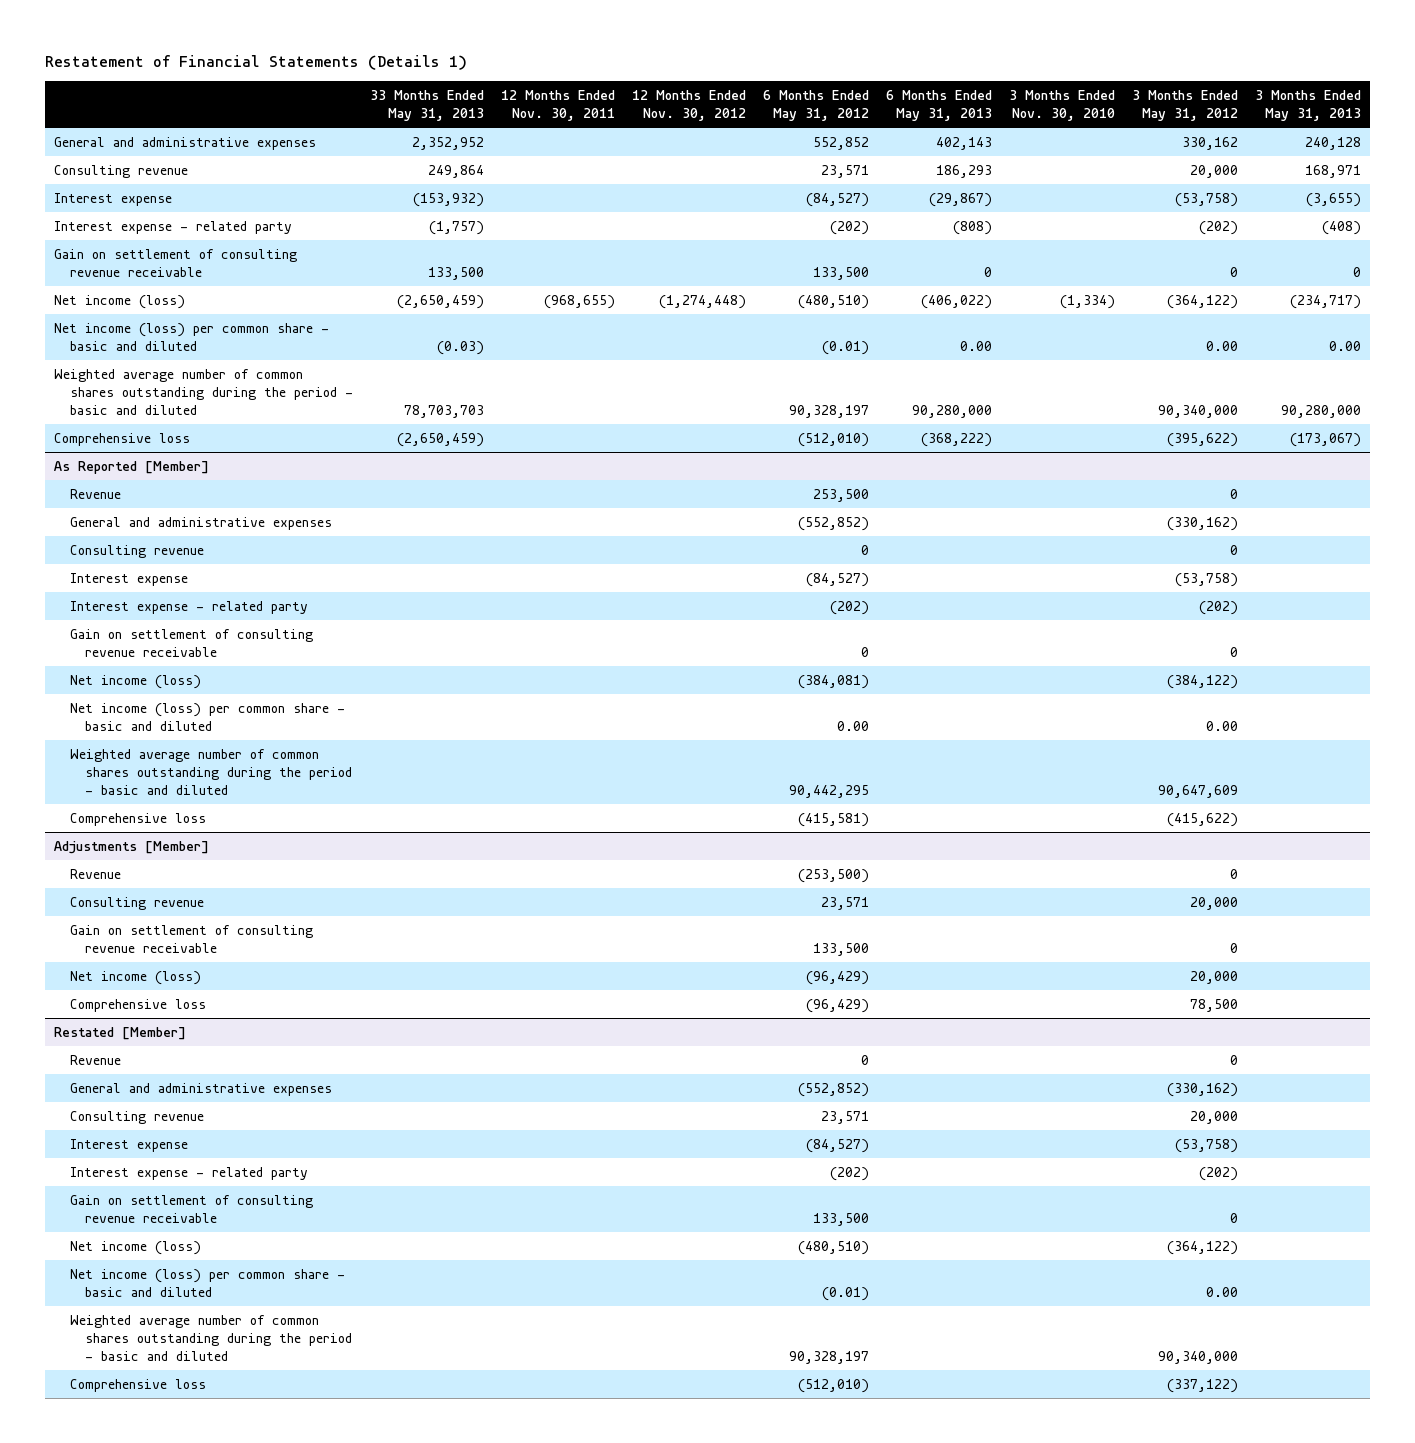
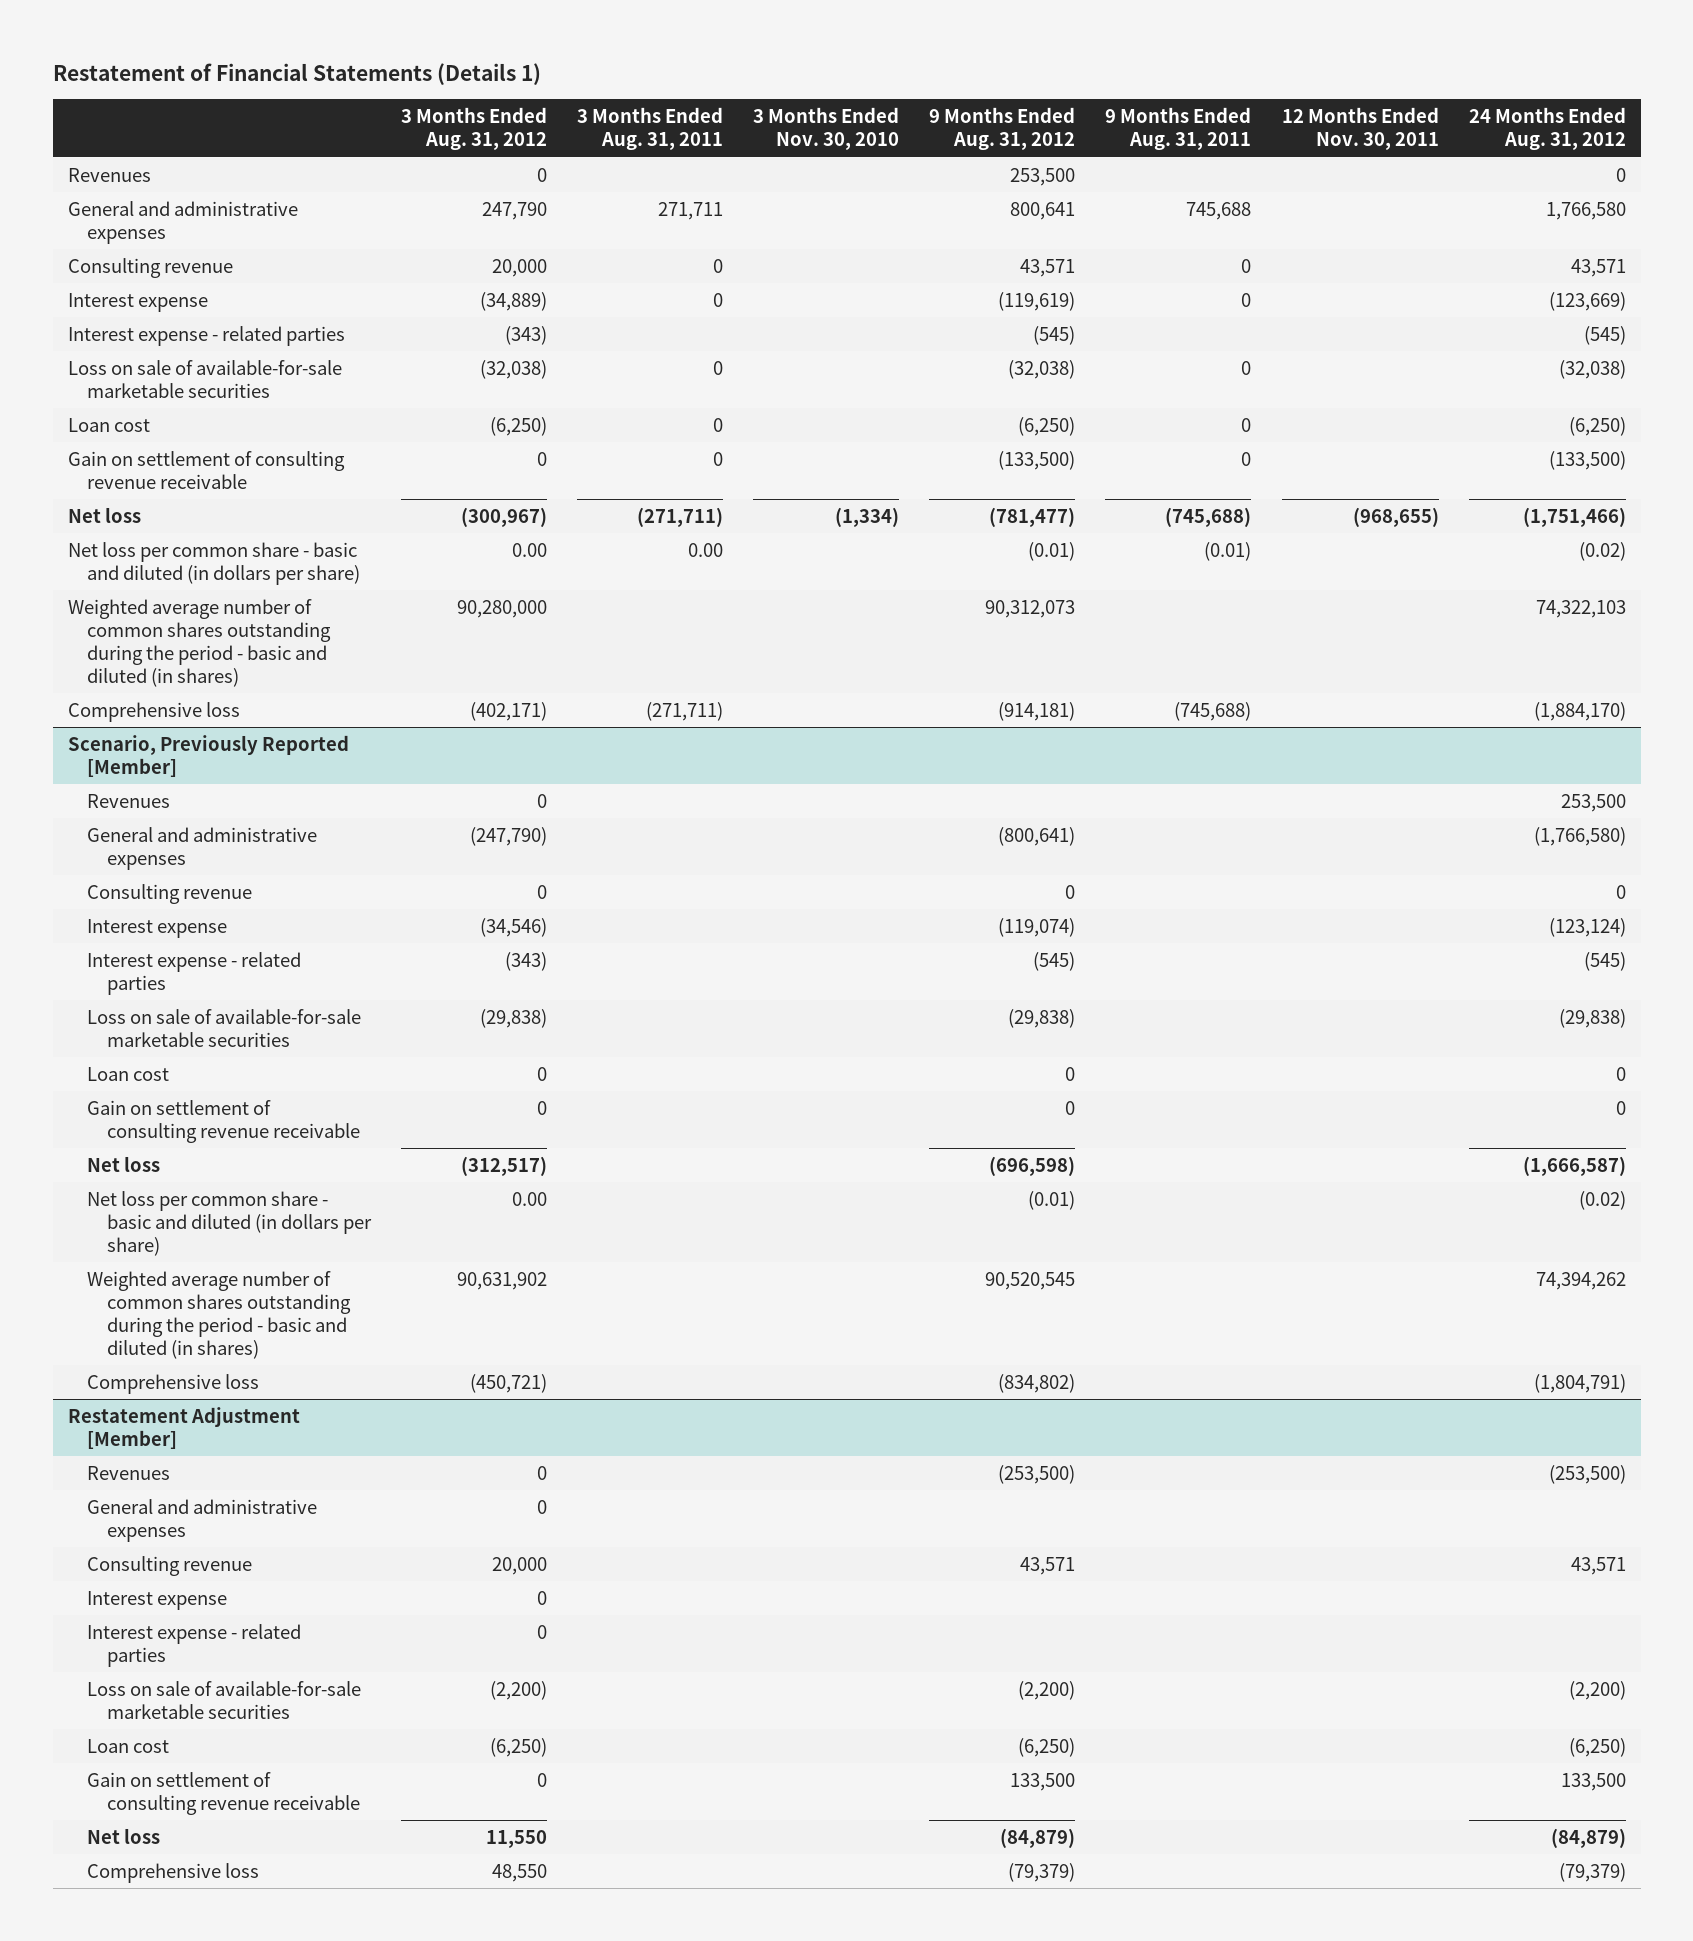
[369,90,484,122] 33 Months Ended May 31, 2013 -> none
[631,90,746,122] 12 Months Ended Nov. 30, 2012 -> none
[762,90,869,122] 6 Months Ended May 31, 2012 -> none
[885,90,992,122] 6 Months Ended May 31, 2013 -> none
[1132,90,1239,122] 3 Months Ended May 31, 2012 -> none
[1255,90,1362,122] 3 Months Ended May 31, 2013 -> none
none -> [400,107,547,151] 3 Months Ended Aug. 31, 2012
none -> [576,107,723,151] 3 Months Ended Aug. 31, 2011
none -> [929,107,1076,151] 9 Months Ended Aug. 31, 2012
none -> [1105,107,1252,151] 9 Months Ended Aug. 31, 2011
none -> [1468,107,1626,151] 24 Months Ended Aug. 31, 2012
none -> [67,167,151,182] Revenues
[53,220,292,234] Interest expense - related party -> [67,325,345,346] Interest expense - related parties
none -> [67,359,342,398] Loss on sale of available-for-sale marketable securities
none -> [67,417,150,432] Loan cost
[53,294,185,309] Net income (loss) -> [67,506,141,523] Net loss
[53,322,329,351] Net income (loss) per common share - basic and diluted -> [67,541,361,585] Net loss per common share - basic and diluted (in dollars per share)
[53,368,353,415] Weighted average number of common shares outstanding during the period - basic and diluted -> [67,598,332,687] Weighted average number of common shares outstanding during the period - basic and diluted (in shares)
[53,460,209,474] As Reported [Member] -> none
[69,488,121,499] Revenue -> none
[69,516,332,530] General and administrative expenses -> none
[69,544,204,558] Consulting revenue -> none
[69,572,188,586] Interest expense -> none
[69,600,308,614] Interest expense - related party -> none
[69,628,313,657] Gain on settlement of consulting revenue receivable -> none
[69,674,201,689] Net income (loss) -> none
[69,702,345,731] Net income (loss) per common share - basic and diluted -> none
[69,748,353,795] Weighted average number of common shares outstanding during the period - basic and diluted -> none
[69,812,206,826] Comprehensive loss -> none
none -> [67,734,349,777] Scenario, Previously Reported [Member]
none -> [87,793,171,808] Revenues
none -> [87,826,318,870] General and administrative expenses
none -> [87,883,253,904] Consulting revenue
none -> [87,918,228,938] Interest expense
none -> [87,951,302,995] Interest expense - related parties
none -> [87,1008,362,1047] Loss on sale of available-for-sale marketable securities
none -> [87,1066,170,1081] Loan cost
none -> [87,1099,360,1143] Gain on settlement of consulting revenue receivable
none -> [87,1155,161,1172] Net loss
none -> [87,1190,372,1256] Net loss per common share - basic and diluted (in dollars per share)
none -> [87,1270,351,1359] Weighted average number of common shares outstanding during the period - basic and diluted (in shares)
none -> [87,1373,260,1394] Comprehensive loss
[53,840,209,854] Adjustments [Member] -> [67,1406,300,1449] Restatement Adjustment [Member]
[69,868,121,879] Revenue -> [87,1465,171,1480] Revenues
none -> [87,1498,318,1542] General and administrative expenses
none -> [87,1590,228,1610] Interest expense
none -> [87,1623,302,1667] Interest expense - related parties
none -> [87,1680,362,1719] Loss on sale of available-for-sale marketable securities
none -> [87,1738,170,1753] Loan cost
[69,970,201,985] Net income (loss) -> [87,1827,161,1844] Net loss
[53,1026,186,1040] Restated [Member] -> none
[69,1054,121,1065] Revenue -> none
[69,1082,332,1096] General and administrative expenses -> none
[69,1110,204,1124] Consulting revenue -> none
[69,1138,188,1152] Interest expense -> none
[69,1166,308,1180] Interest expense - related party -> none
[69,1194,313,1223] Gain on settlement of consulting revenue receivable -> none
[69,1240,201,1255] Net income (loss) -> none
[69,1268,345,1297] Net income (loss) per common share - basic and diluted -> none
[69,1314,353,1361] Weighted average number of common shares outstanding during the period - basic and diluted -> none
[69,1378,206,1392] Comprehensive loss -> none

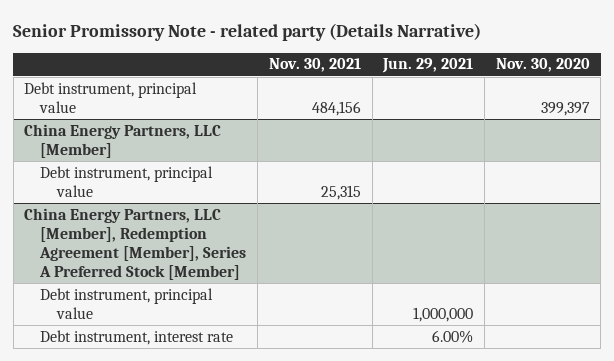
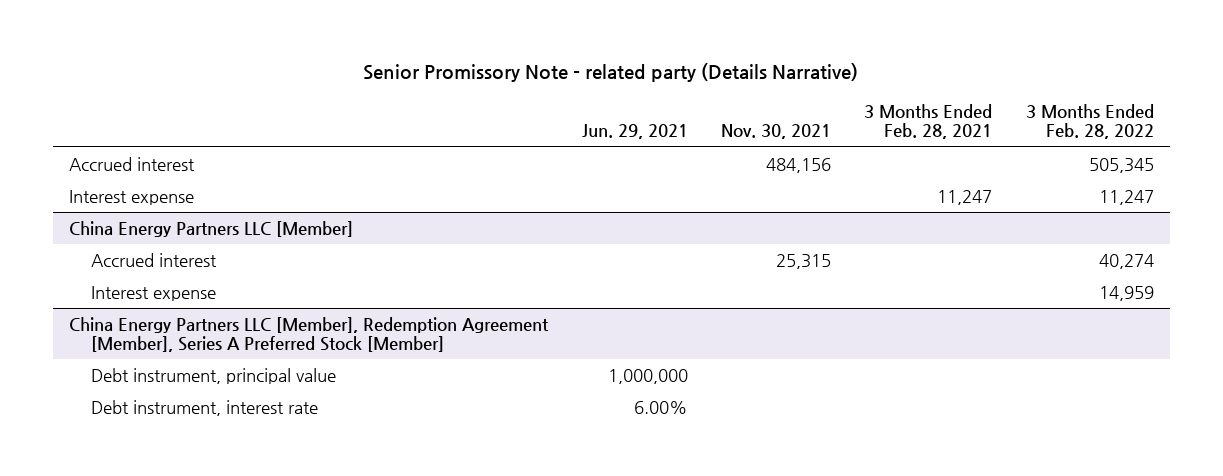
[495,58,590,73] Nov. 30, 2020 -> none
none -> [864,103,993,140] 3 Months Ended Feb. 28, 2021
none -> [1025,103,1154,140] 3 Months Ended Feb. 28, 2022
[24,81,198,113] Debt instrument, principal value -> [69,156,196,171] Accrued interest
none -> [69,189,195,205] Interest expense
[24,123,222,158] China Energy Partners, LLC [Member] -> [69,220,354,237] China Energy Partners LLC [Member]
[40,165,214,197] Debt instrument, principal value -> [91,252,218,267] Accrued interest
none -> [91,285,217,301] Interest expense
[24,207,247,280] China Energy Partners, LLC [Member], Redemption Agreement [Member], Series A Preferred Stock [Member] -> [69,316,550,353] China Energy Partners LLC [Member], Redemption Agreement [Member], Series A Preferred Stock [Member]

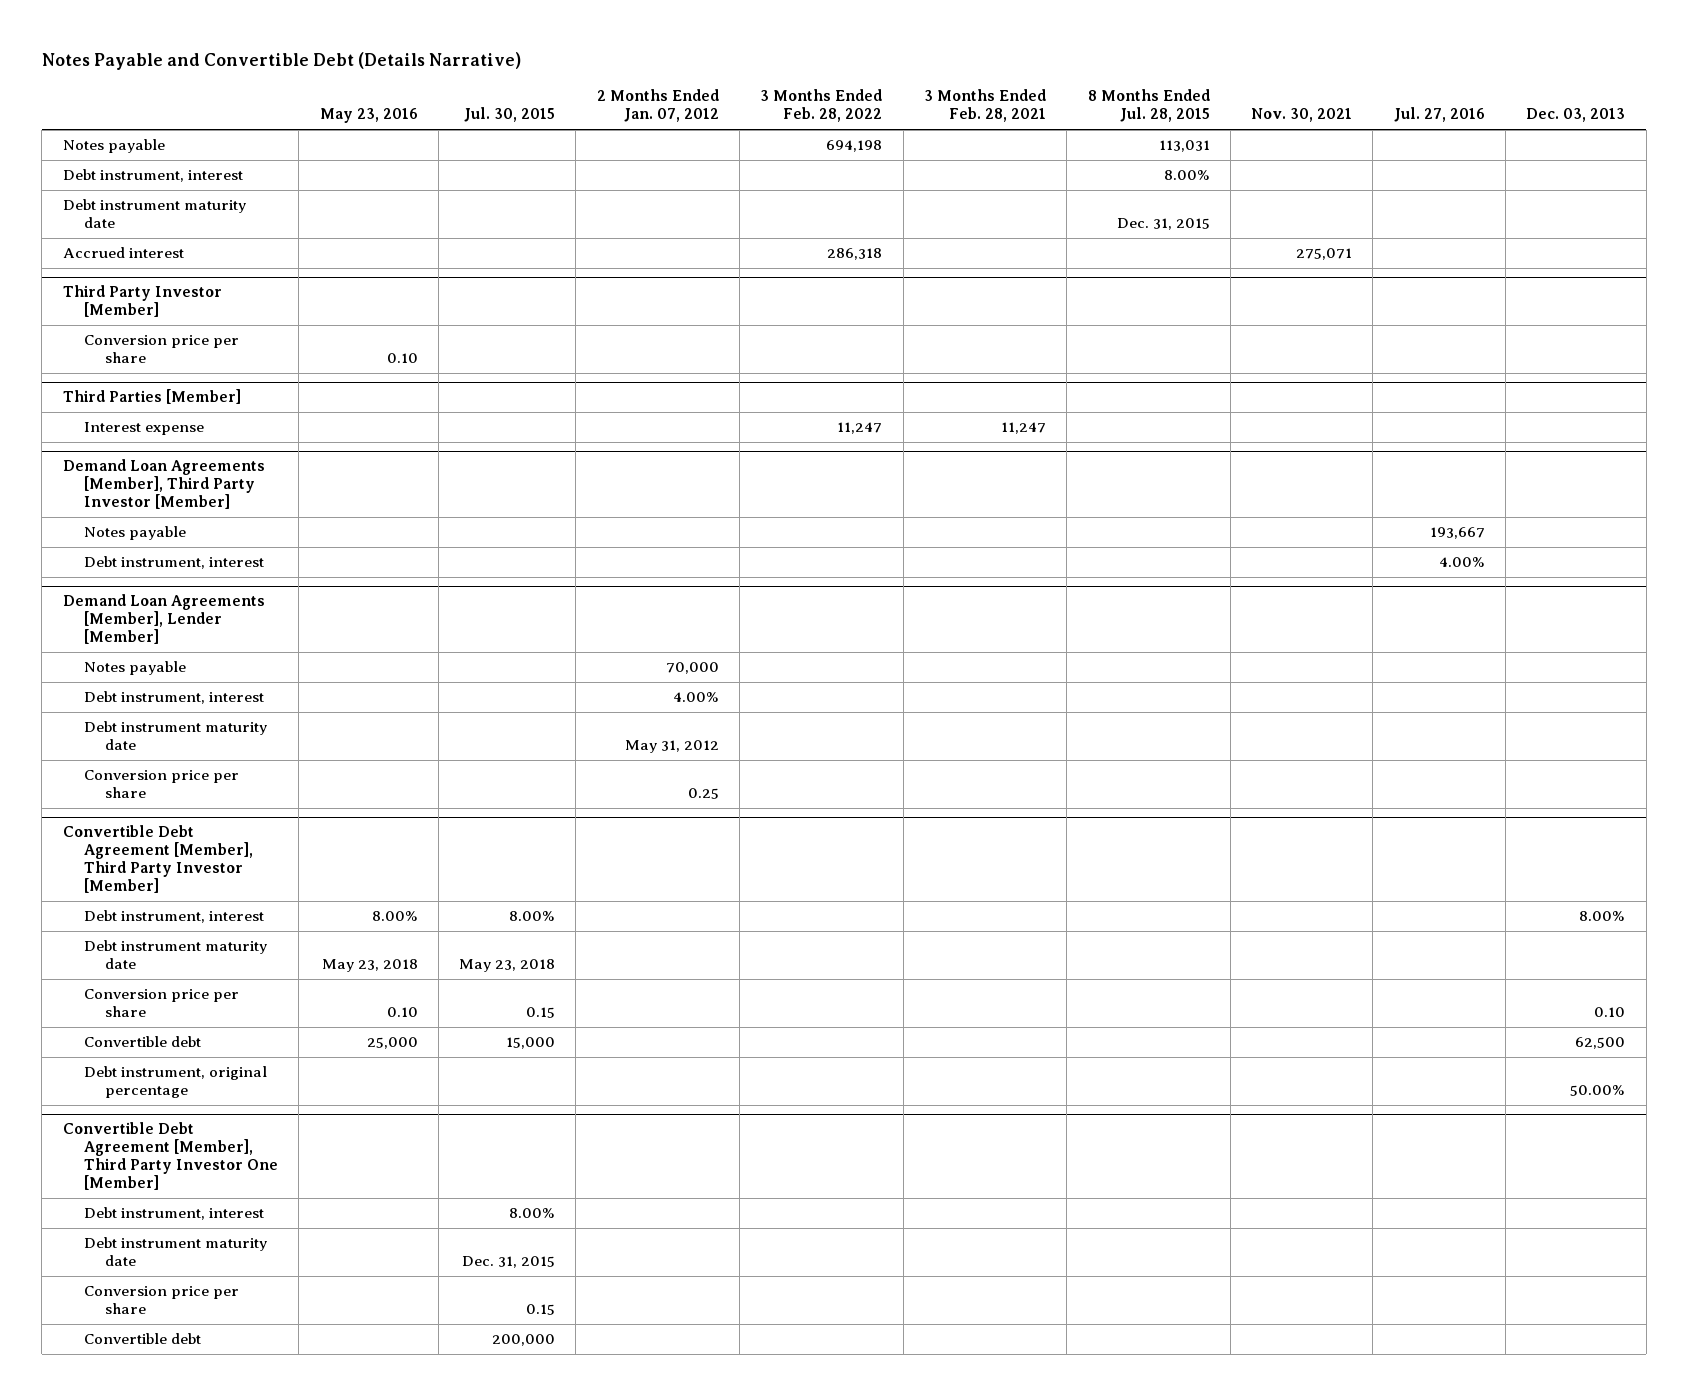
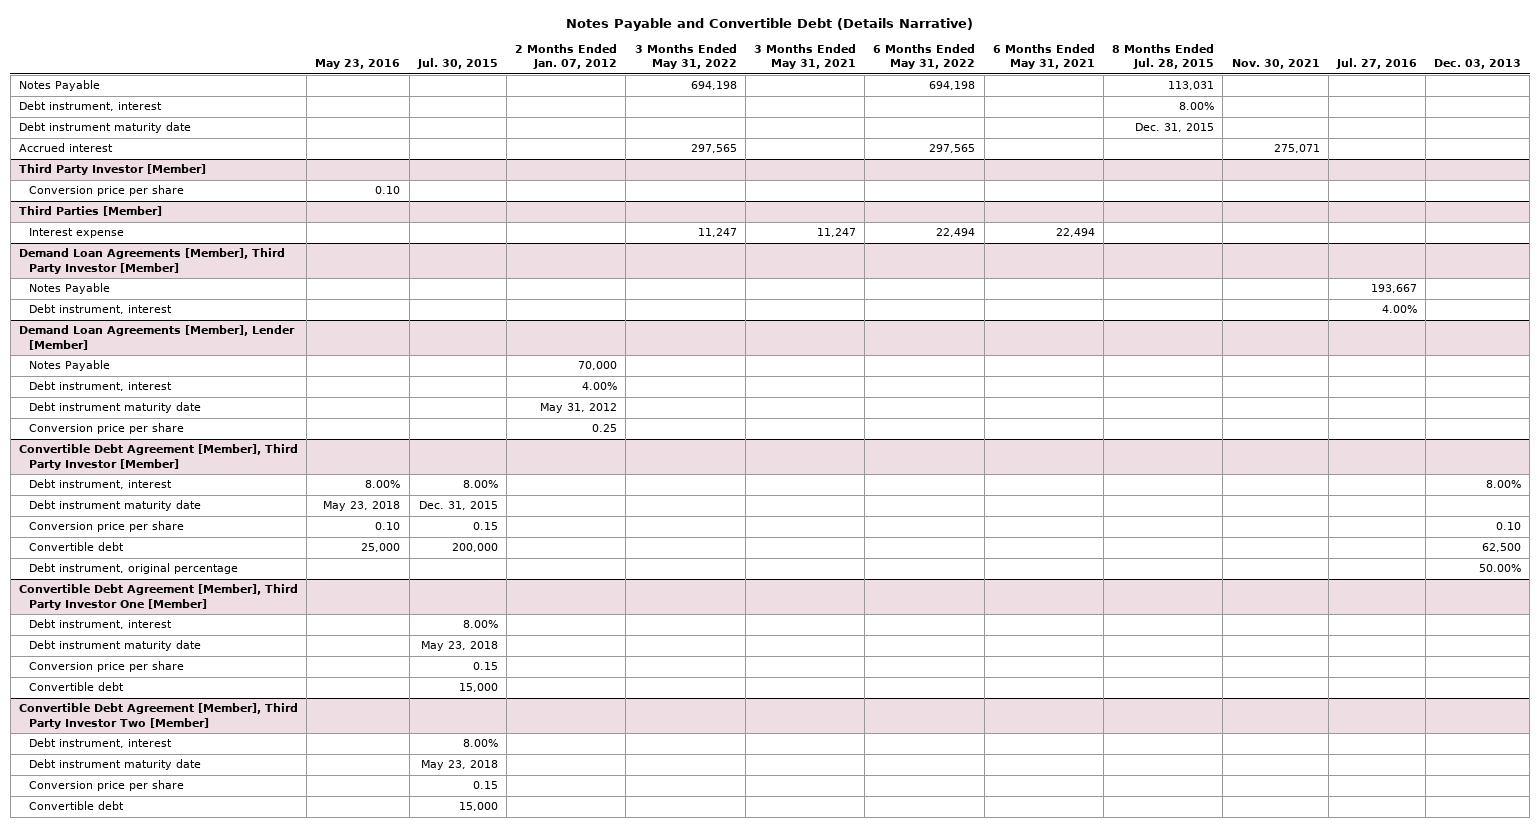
[760,89,883,123] 3 Months Ended Feb. 28, 2022 -> none
[923,89,1046,123] 3 Months Ended Feb. 28, 2021 -> none
none -> [634,44,737,70] 3 Months Ended May 31, 2022
none -> [754,44,857,70] 3 Months Ended May 31, 2021
none -> [873,44,976,70] 6 Months Ended May 31, 2022
none -> [992,44,1095,70] 6 Months Ended May 31, 2021
[62,139,165,154] Notes payable -> [19,80,101,92] Notes Payable
[83,526,186,541] Notes payable -> [29,283,111,295] Notes Payable
[83,661,186,676] Notes payable -> [29,360,111,372] Notes Payable
[459,959,556,973] May 23, 2018 -> [418,501,498,511] Dec. 31, 2015
[506,1037,556,1050] 15,000 -> [451,543,498,553] 200,000
[462,1256,556,1269] Dec. 31, 2015 -> [420,641,498,652] May 23, 2018
[492,1334,556,1347] 200,000 -> [458,683,498,693] 15,000
none -> [19,703,299,729] Convertible Debt Agreement [Member], Third Party Investor Two [Member]
none -> [29,738,173,749] Debt instrument, interest
none -> [29,759,202,771] Debt instrument maturity date
none -> [29,780,185,792] Conversion price per share
none -> [29,801,125,811] Convertible debt

